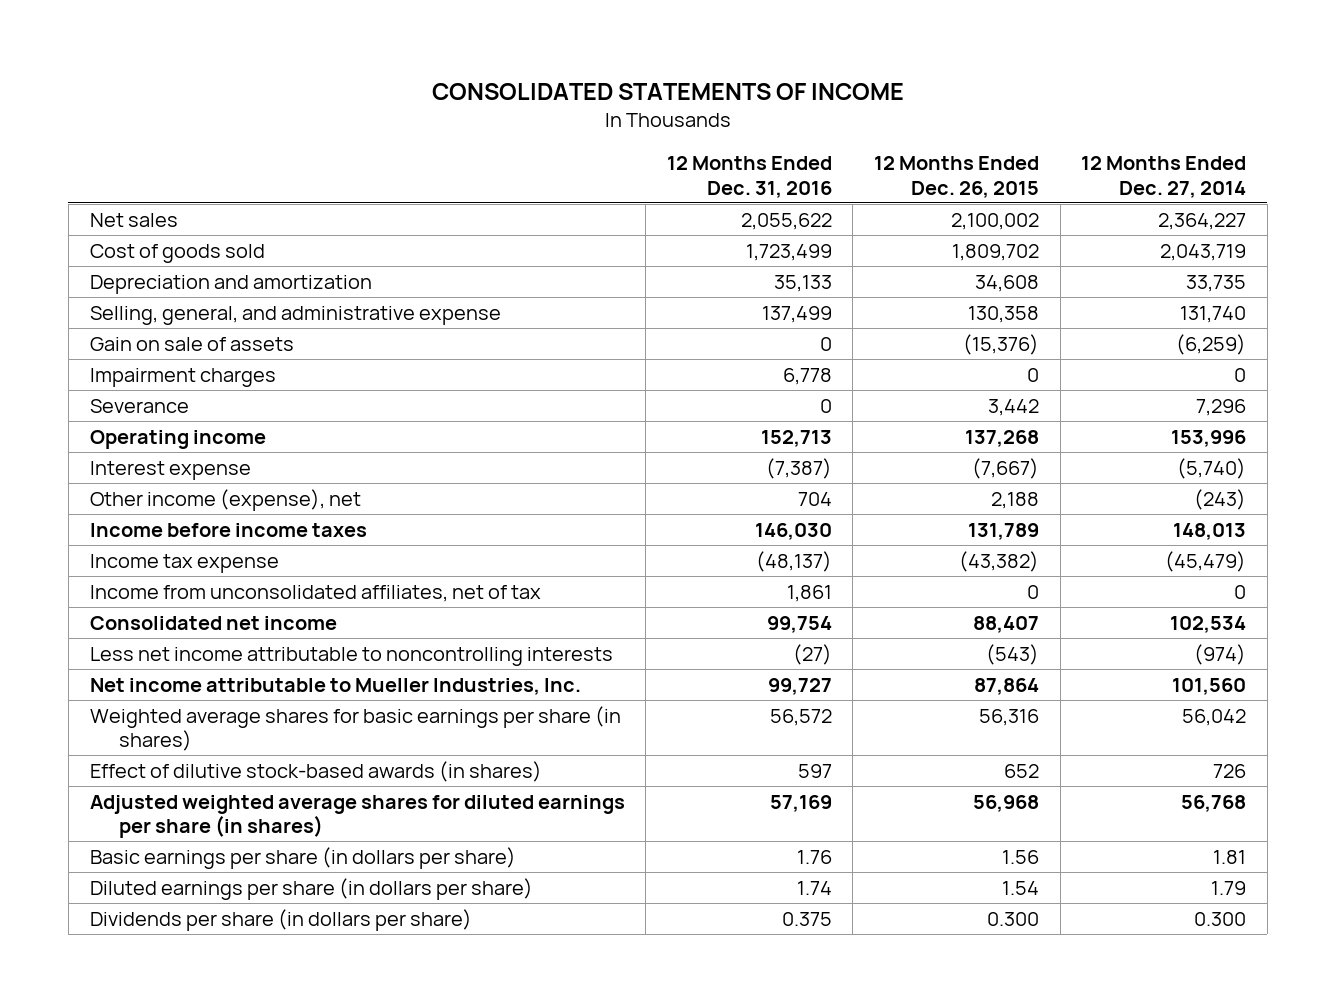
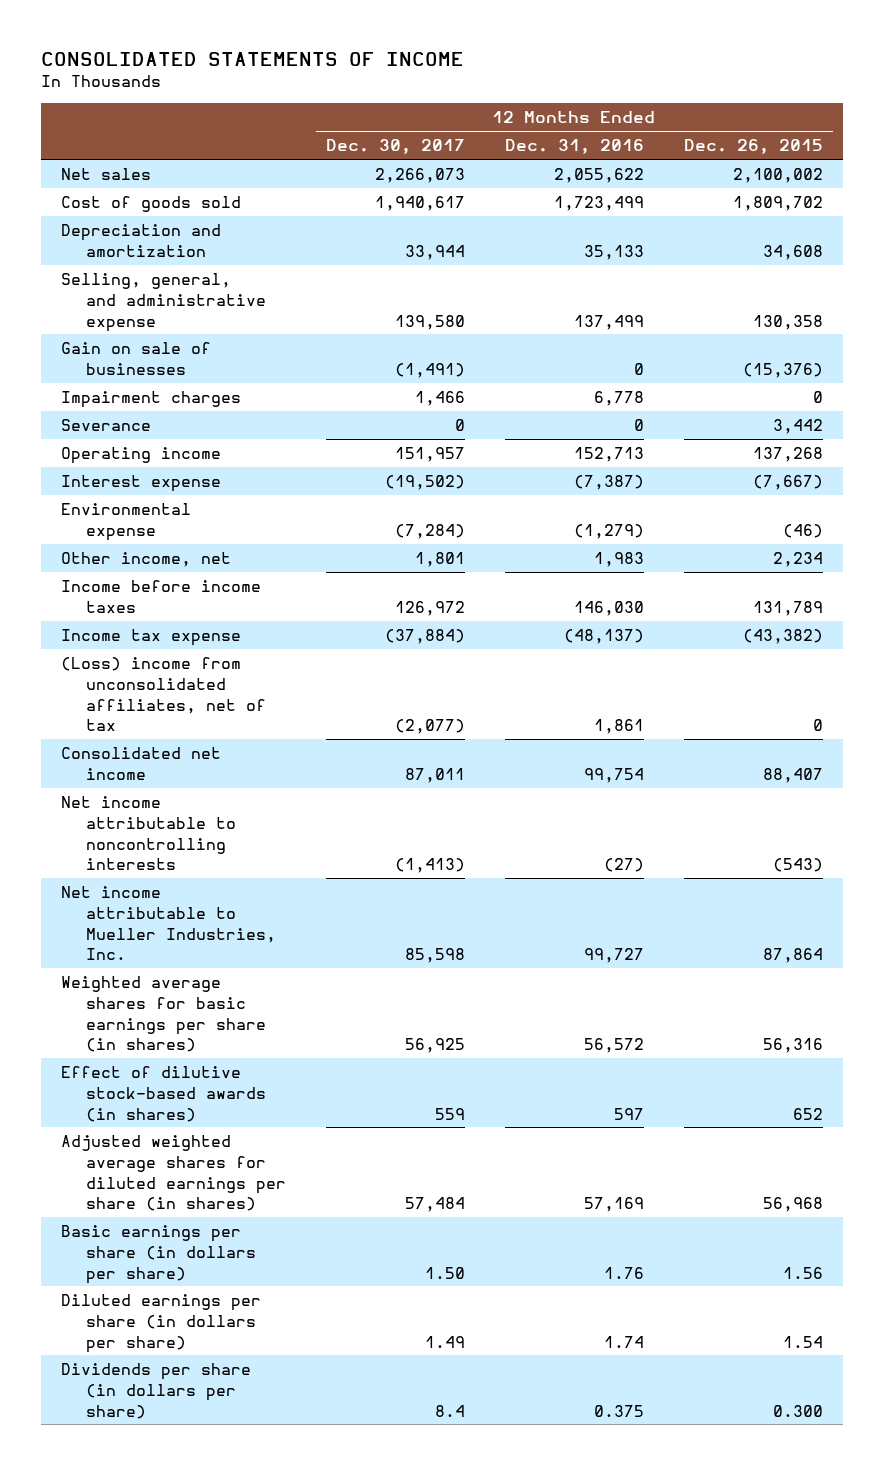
[1081,156,1247,198] 12 Months Ended Dec. 27, 2014 -> none
none -> [325,139,465,155] Dec. 30, 2017
[89,336,294,351] Gain on sale of assets -> [60,342,211,375] Gain on sale of businesses
none -> [60,503,191,541] Environmental expense
[89,488,361,511] Other income (expense), net -> [60,552,231,568] Other income, net
[797,491,832,506] 704 -> [593,552,644,568] 1,983
[991,491,1040,509] 2,188 -> [772,552,823,568] 2,234
[89,584,541,602] Income from unconsolidated affiliates, net of tax -> [60,657,266,732] (Loss) income from unconsolidated affiliates, net of tax
[89,646,613,666] Less net income attributable to noncontrolling interests -> [60,796,236,871] Net income attributable to noncontrolling interests

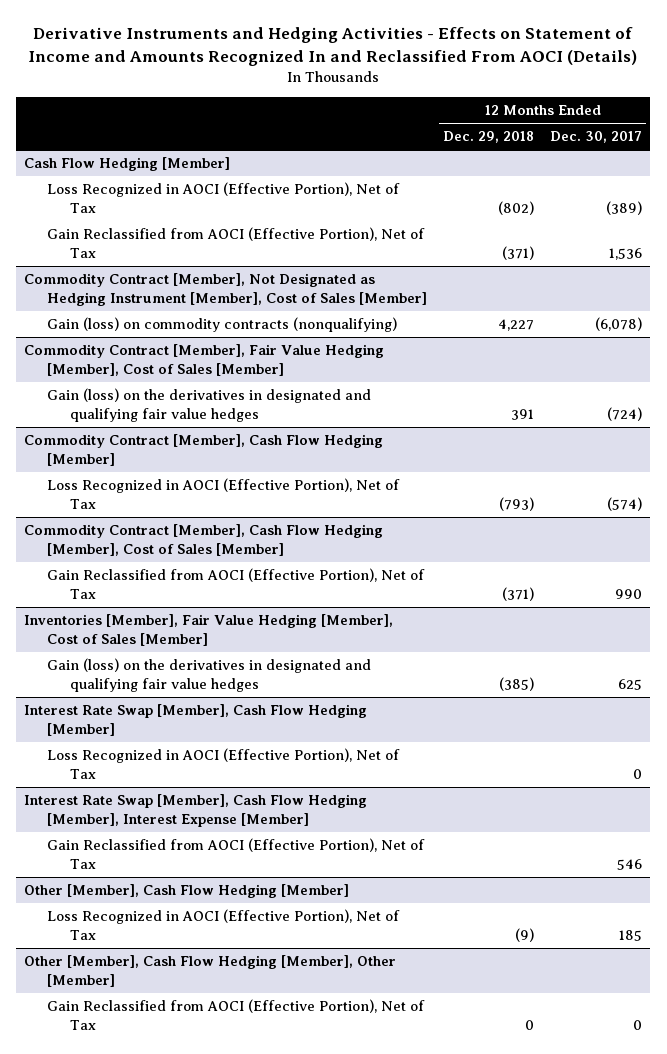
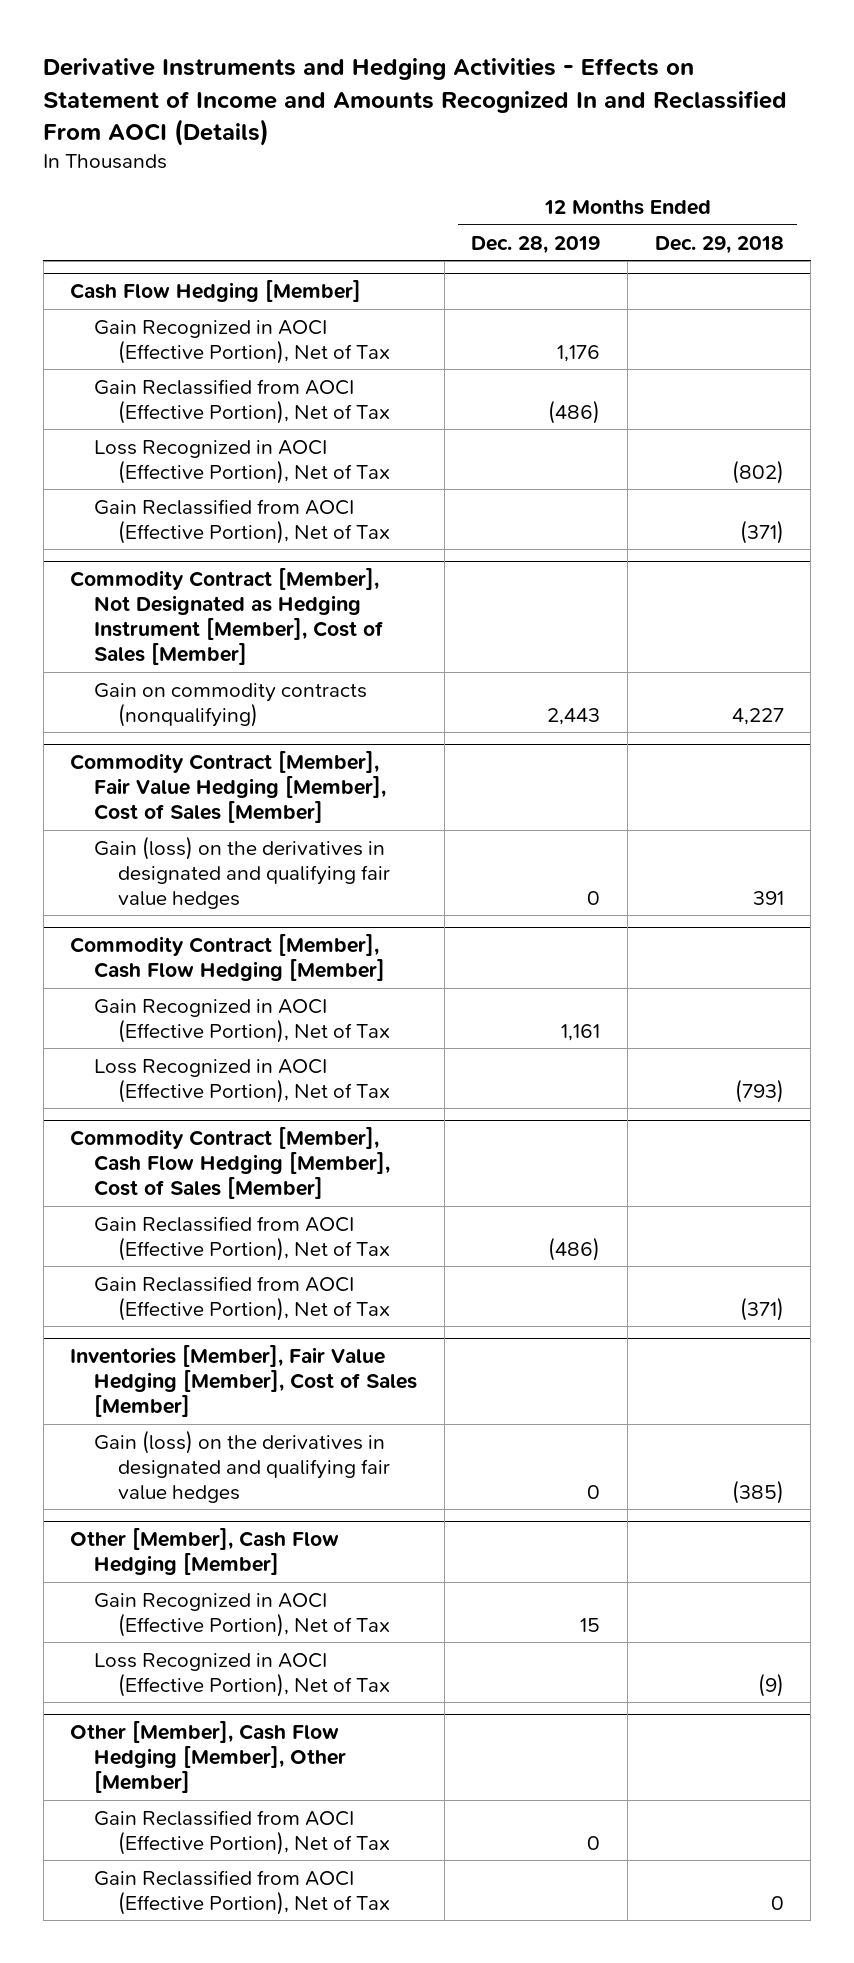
[550,131,643,144] Dec. 30, 2017 -> none
none -> [471,235,601,254] Dec. 28, 2019
none -> [94,319,391,364] Gain Recognized in AOCI (Effective Portion), Net of Tax
none -> [94,378,391,424] Gain Reclassified from AOCI (Effective Portion), Net of Tax
[47,317,398,333] Gain (loss) on commodity contracts (nonqualifying) -> [94,682,368,727] Gain on commodity contracts (nonqualifying)
none -> [94,998,391,1043] Gain Recognized in AOCI (Effective Portion), Net of Tax
none -> [94,1215,391,1261] Gain Reclassified from AOCI (Effective Portion), Net of Tax
[24,704,368,737] Interest Rate Swap [Member], Cash Flow Hedging [Member] -> none
[47,748,401,780] Loss Recognized in AOCI (Effective Portion), Net of Tax -> none
[24,794,368,828] Interest Rate Swap [Member], Cash Flow Hedging [Member], Interest Expense [Member] -> none
[47,838,426,870] Gain Reclassified from AOCI (Effective Portion), Net of Tax -> none
none -> [94,1592,391,1637] Gain Recognized in AOCI (Effective Portion), Net of Tax
none -> [94,1809,391,1855] Gain Reclassified from AOCI (Effective Portion), Net of Tax

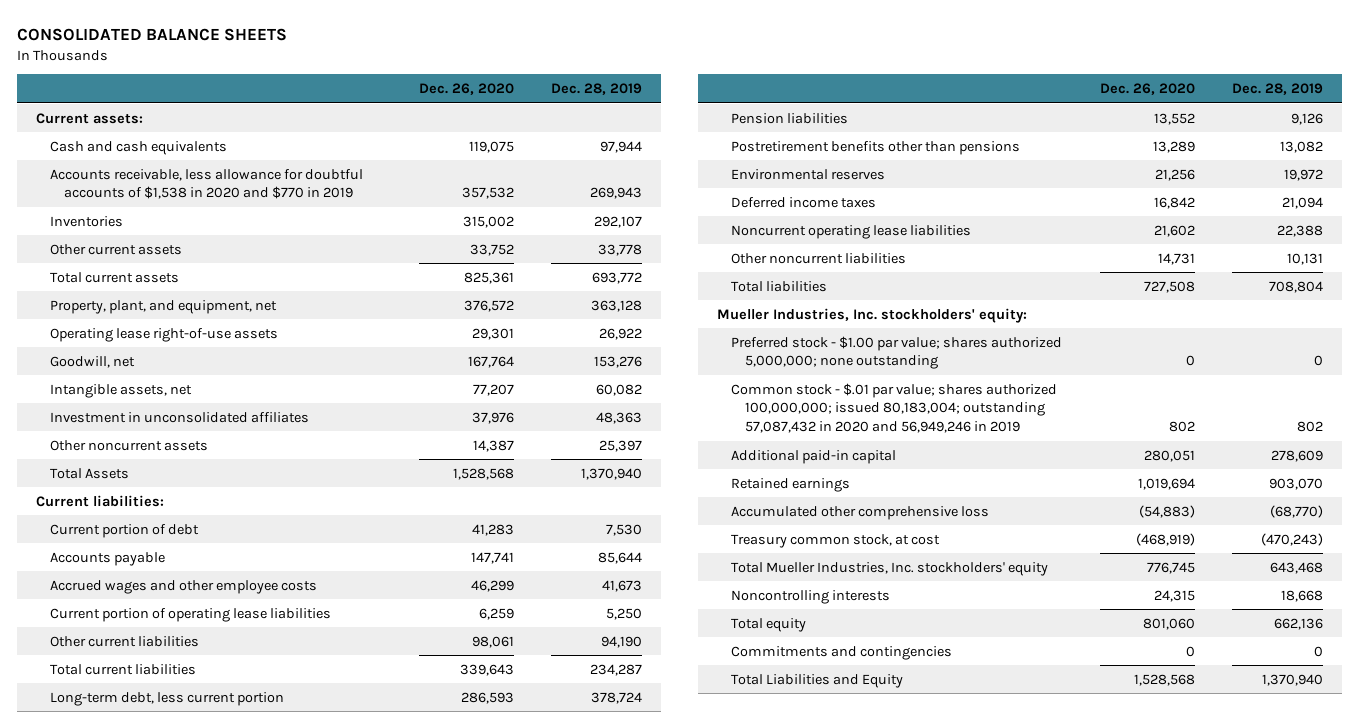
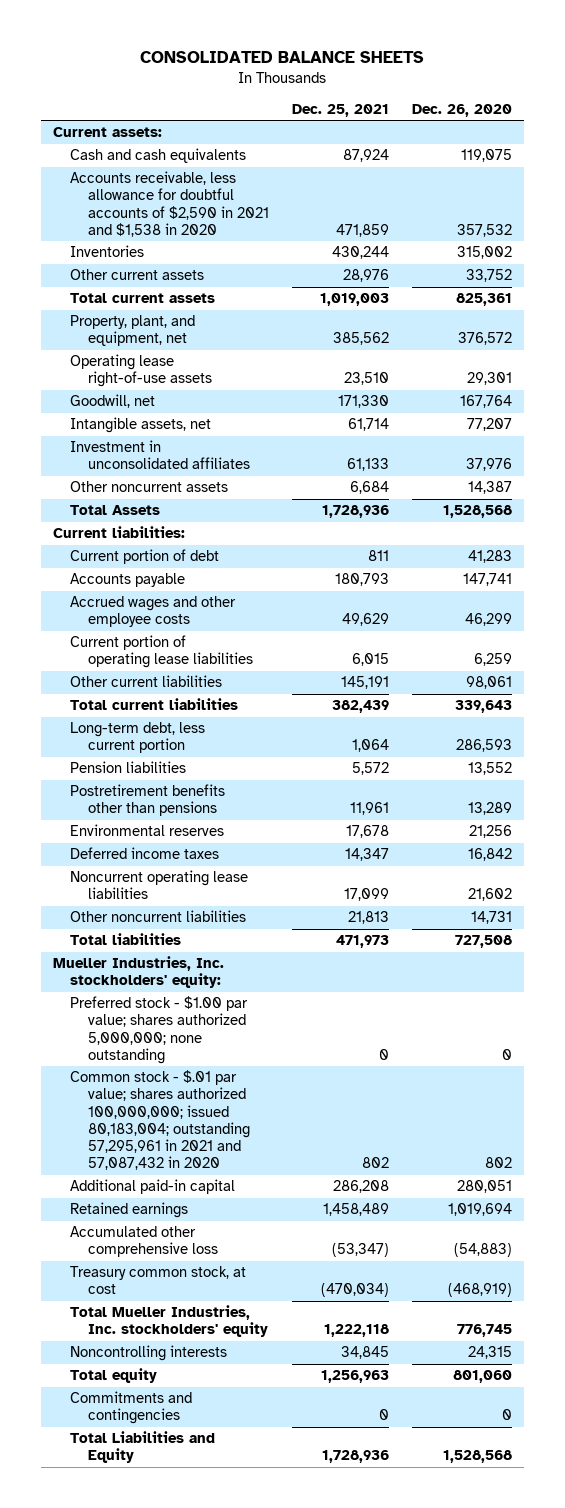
[551,83,643,96] Dec. 28, 2019 -> none
none -> [292,103,390,117] Dec. 25, 2021
[49,168,363,200] Accounts receivable, less allowance for doubtful accounts of $1,538 in 2020 and $770 in 2019 -> [70,171,269,237] Accounts receivable, less allowance for doubtful accounts of $2,590 in 2021 and $1,538 in 2020
[730,382,1057,433] Common stock - $.01 par value; shares authorized 100,000,000; issued 80,183,004; outstanding 57,087,432 in 2020 and 56,949,246 in 2019 -> [70,1070,250,1171] Common stock - $.01 par value; shares authorized 100,000,000; issued 80,183,004; outstanding 57,295,961 in 2021 and 57,087,432 in 2020

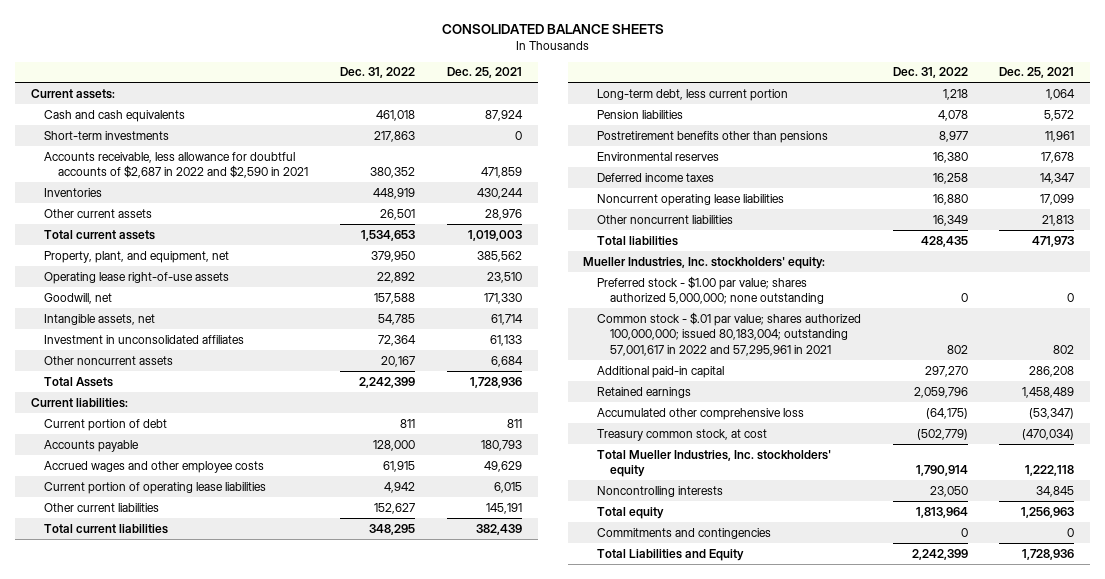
[412,103,513,117] Dec. 26, 2020 -> none
none -> [340,67,416,79] Dec. 31, 2022
none -> [44,130,170,140] Short-term investments
[70,171,269,237] Accounts receivable, less allowance for doubtful accounts of $2,590 in 2021 and $1,538 in 2020 -> [44,151,308,179] Accounts receivable, less allowance for doubtful accounts of $2,687 in 2022 and $2,590 in 2021
[70,1070,250,1171] Common stock - $.01 par value; shares authorized 100,000,000; issued 80,183,004; outstanding 57,295,961 in 2021 and 57,087,432 in 2020 -> [596,311,861,356] Common stock - $.01 par value; shares authorized 100,000,000; issued 80,183,004; outstanding 57,001,617 in 2022 and 57,295,961 in 2021

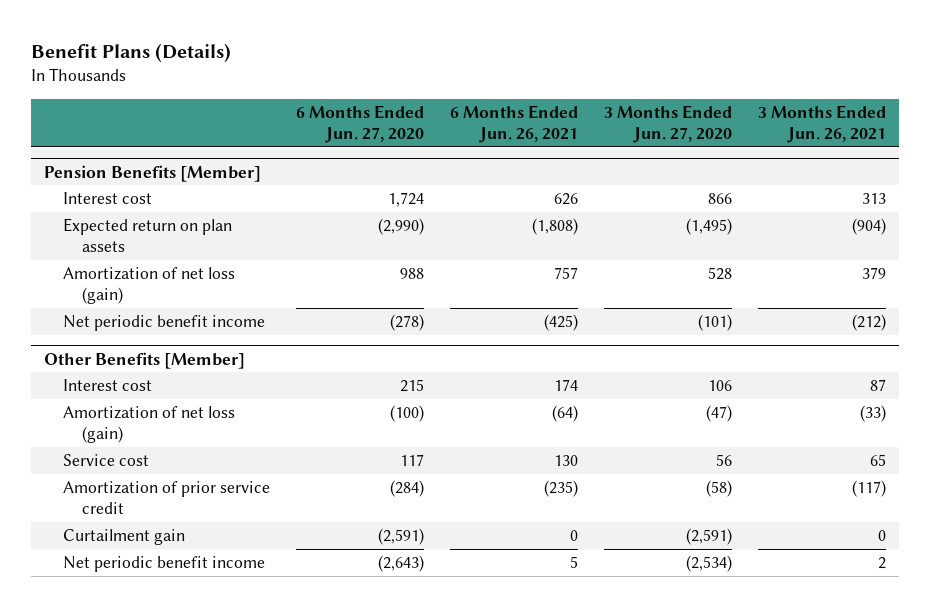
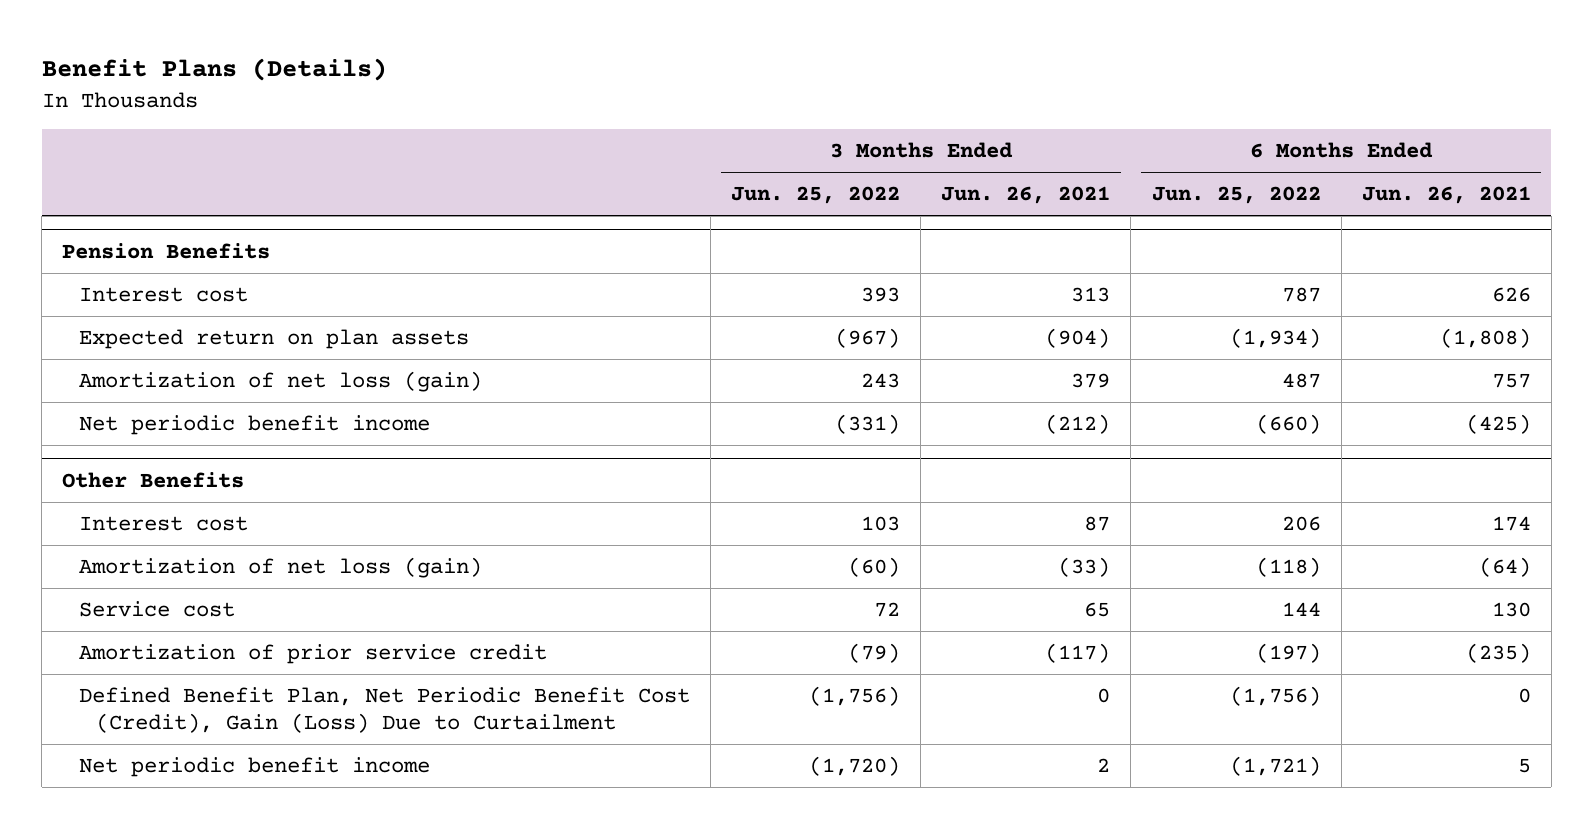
[295,104,424,143] 6 Months Ended Jun. 27, 2020 -> none
[604,104,733,143] 3 Months Ended Jun. 27, 2020 -> none
none -> [731,186,901,205] Jun. 25, 2022
none -> [1151,186,1321,205] Jun. 25, 2022
[43,164,261,182] Pension Benefits [Member] -> [62,242,271,259] Pension Benefits
[43,351,245,369] Other Benefits [Member] -> [62,471,245,488] Other Benefits
[62,529,185,546] Curtailment gain -> [78,687,690,734] Defined Benefit Plan, Net Periodic Benefit Cost (Credit), Gain (Loss) Due to Curtailment

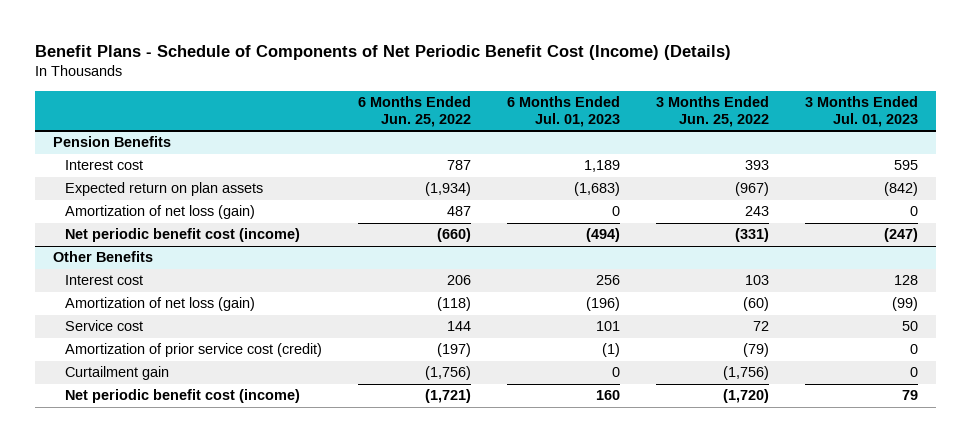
[41,58,387,82] Benefit Plans (Details) -> [34,45,731,61] Benefit Plans - Schedule of Components of Net Periodic Benefit Cost (Income) (Details)
[941,186,1111,205] Jun. 26, 2021 -> none
[1361,186,1531,205] Jun. 26, 2021 -> none
none -> [506,96,620,127] 6 Months Ended Jul. 01, 2023
none -> [805,96,919,127] 3 Months Ended Jul. 01, 2023
[78,415,430,436] Net periodic benefit income -> [64,228,300,243] Net periodic benefit cost (income)
[78,644,547,665] Amortization of prior service credit -> [64,343,322,358] Amortization of prior service cost (credit)
[78,687,690,734] Defined Benefit Plan, Net Periodic Benefit Cost (Credit), Gain (Loss) Due to Curtailment -> [64,366,169,381] Curtailment gain
[78,757,430,778] Net periodic benefit income -> [64,389,300,404] Net periodic benefit cost (income)

